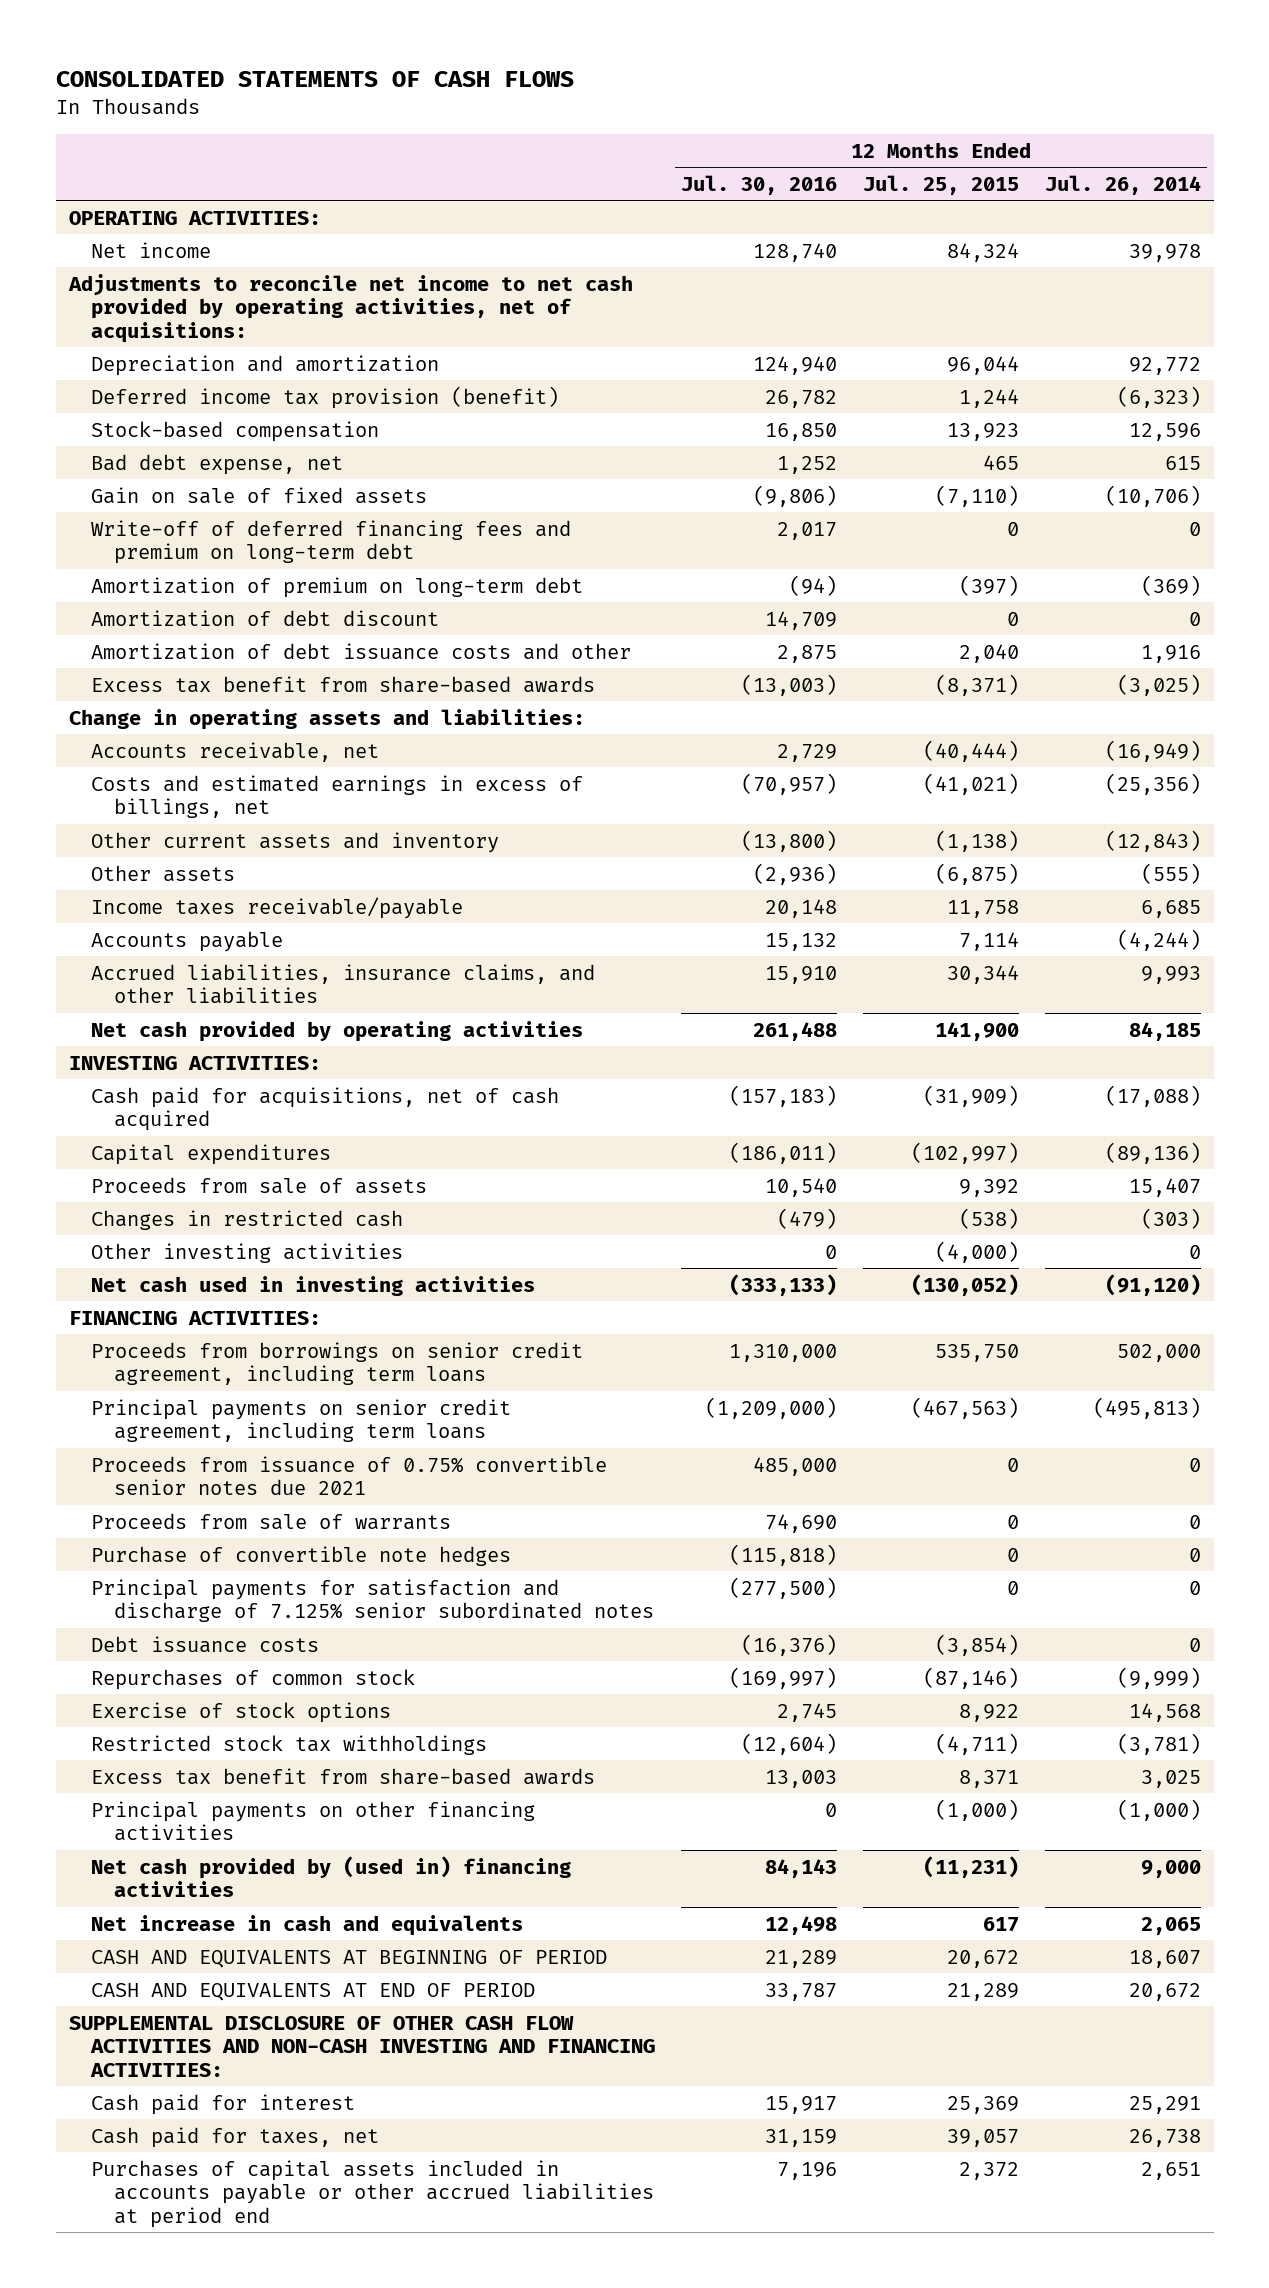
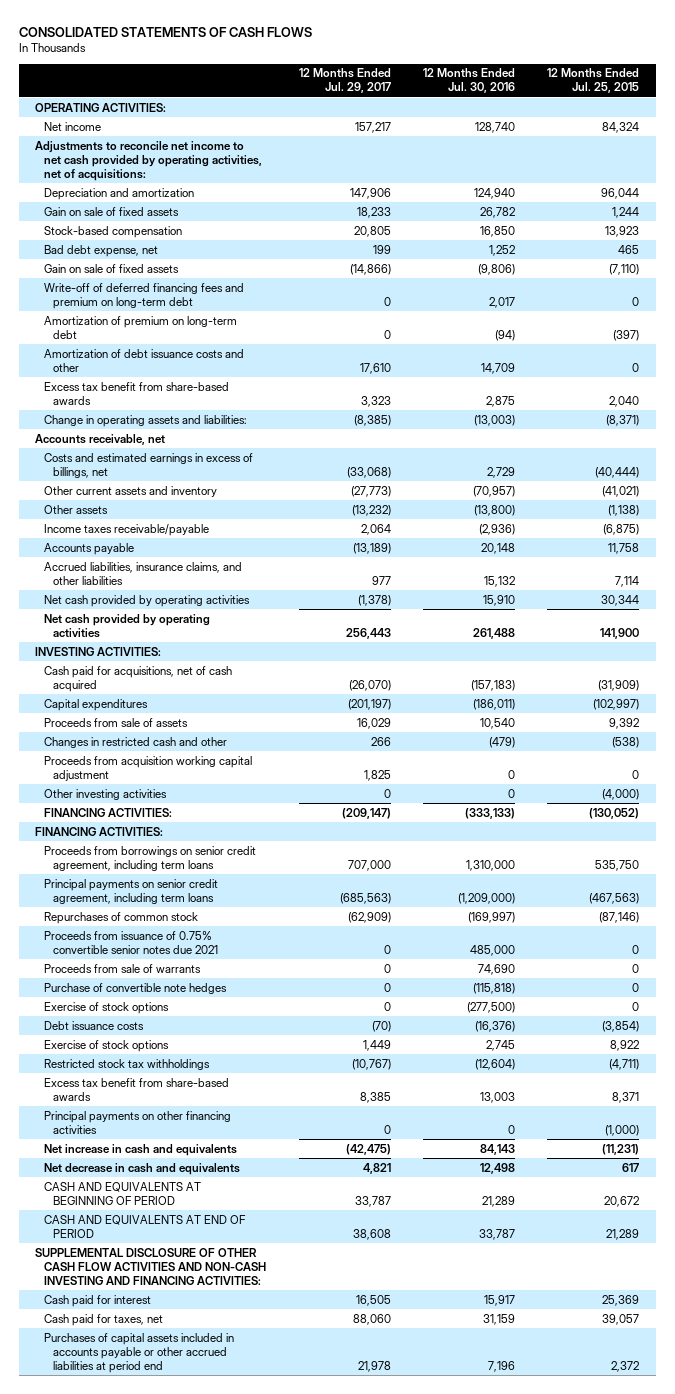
[1044,174,1201,195] Jul. 26, 2014 -> none
none -> [298,68,391,94] 12 Months Ended Jul. 29, 2017
[91,385,560,409] Deferred income tax provision (benefit) -> [44,206,180,216] Gain on sale of fixed assets
[91,609,440,627] Amortization of debt discount -> [44,348,245,372] Amortization of debt issuance costs and other
[91,642,632,660] Amortization of debt issuance costs and other -> [44,381,230,405] Excess tax benefit from share-based awards
[91,675,596,693] Excess tax benefit from share-based awards -> [44,414,248,427] Change in operating assets and liabilities:
[68,708,585,730] Change in operating assets and liabilities: -> [35,433,166,445] Accounts receivable, net
[91,741,380,762] Accounts receivable, net -> [44,452,254,478] Costs and estimated earnings in excess of billings, net
[91,774,584,819] Costs and estimated earnings in excess of billings, net -> [44,485,218,497] Other current assets and inventory
[91,831,500,853] Other current assets and inventory -> [44,504,109,514] Other assets
[91,864,236,882] Other assets -> [44,523,210,536] Income taxes receivable/payable
[91,896,464,919] Income taxes receivable/payable -> [44,542,135,555] Accounts payable
[91,930,284,952] Accounts payable -> [44,561,243,585] Accrued liabilities, insurance claims, and other liabilities
[91,963,596,1005] Accrued liabilities, insurance claims, and other liabilities -> [44,594,251,607] Net cash provided by operating activities
[91,1209,404,1230] Changes in restricted cash -> [44,736,228,748] Changes in restricted cash and other
none -> [44,755,253,781] Proceeds from acquisition working capital adjustment
[91,1275,536,1296] Net cash used in investing activities -> [44,807,173,817] FINANCING ACTIVITIES:
[91,1668,416,1690] Repurchases of common stock -> [44,911,199,924] Repurchases of common stock
[91,1578,654,1623] Principal payments for satisfaction and discharge of 7.125% senior subordinated notes -> [44,1001,170,1014] Exercise of stock options
[91,1855,572,1898] Net cash provided by (used in) financing activities -> [44,1143,238,1156] Net increase in cash and equivalents
[91,1914,524,1936] Net increase in cash and equivalents -> [44,1162,241,1175] Net decrease in cash and equivalents

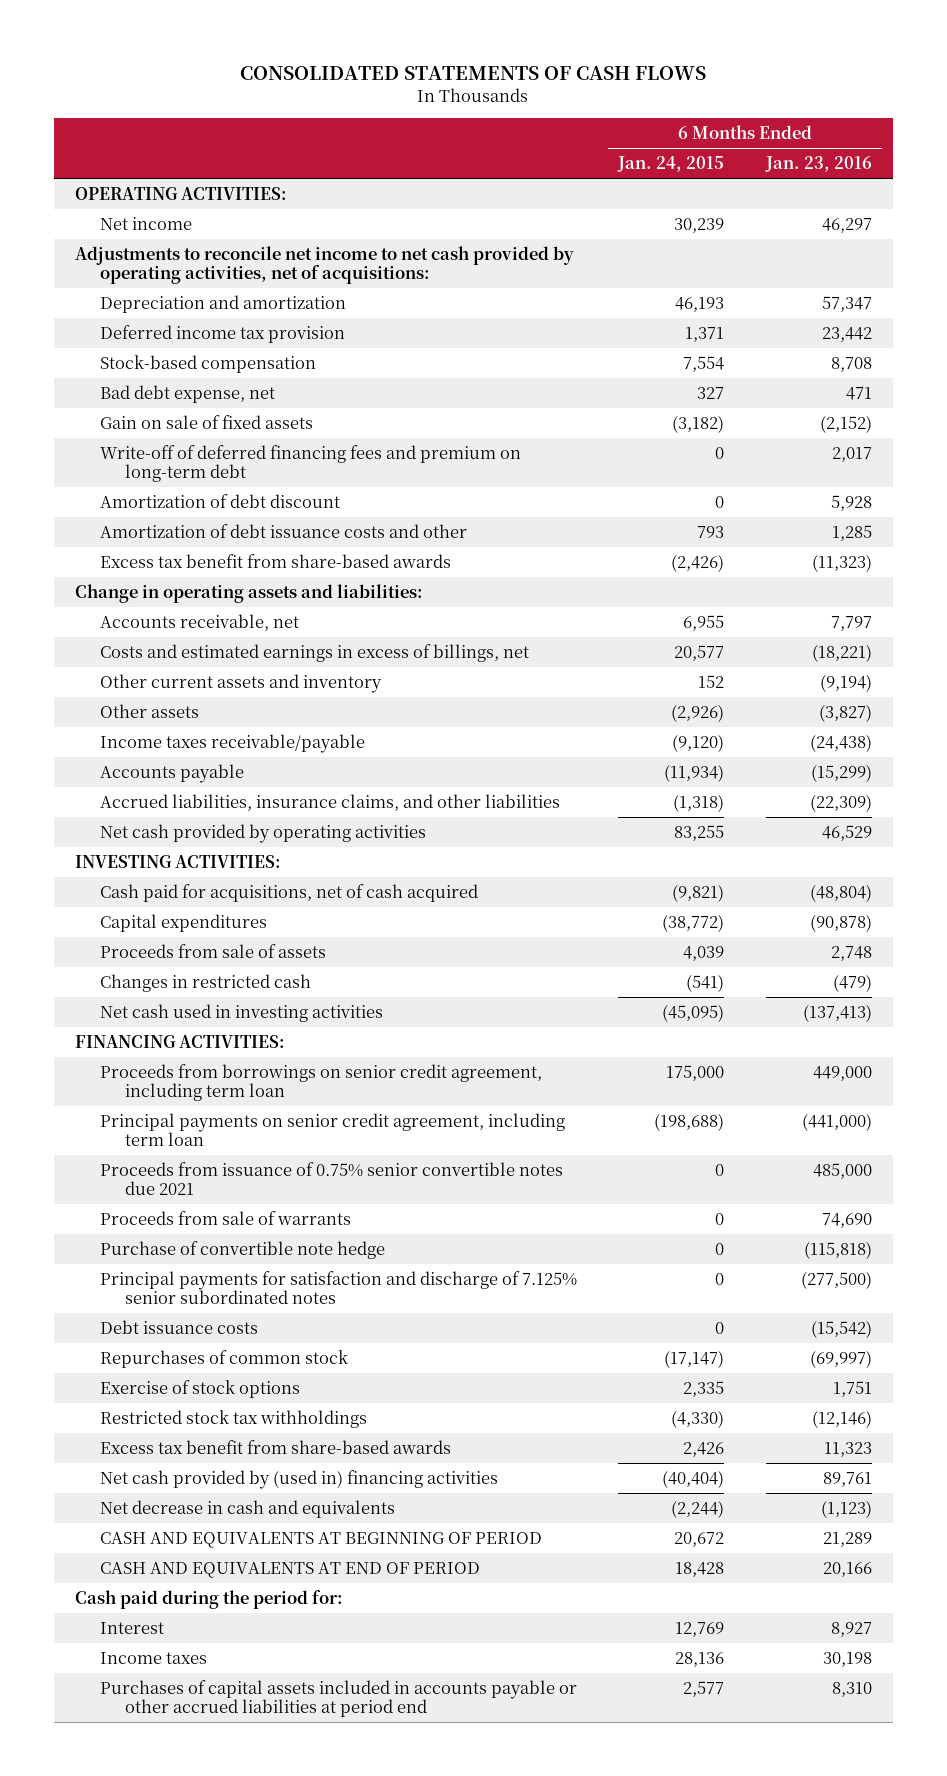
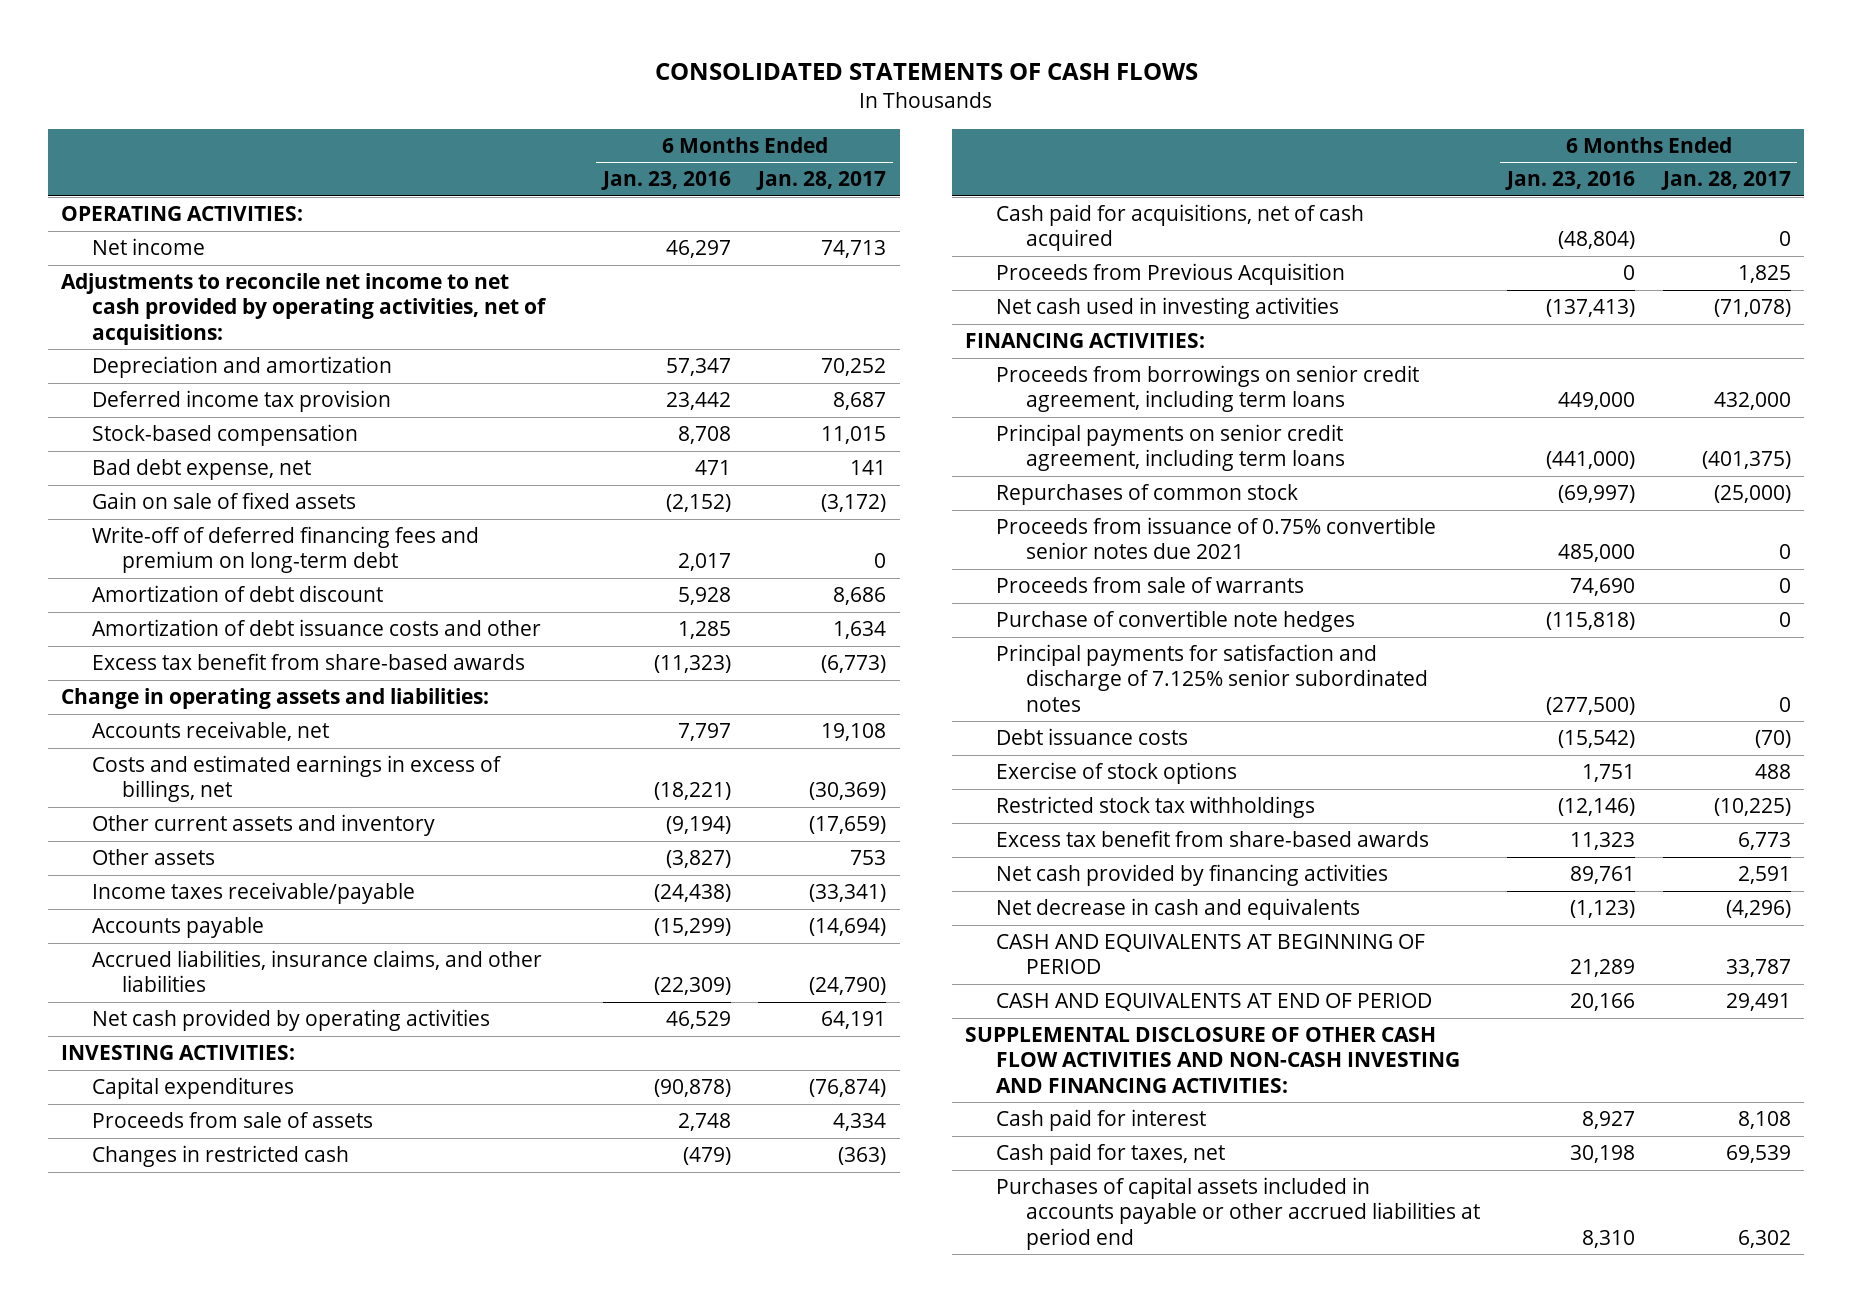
[617,156,725,173] Jan. 24, 2015 -> none
none -> [756,171,887,191] Jan. 28, 2017
[100,883,479,902] Cash paid for acquisitions, net of cash acquired -> [995,204,1364,252] Cash paid for acquisitions, net of cash acquired
none -> [995,263,1345,286] Proceeds from Previous Acquisition
[100,1063,543,1102] Proceeds from borrowings on senior credit agreement, including term loan -> [995,365,1419,413] Proceeds from borrowings on senior credit agreement, including term loans
[100,1112,566,1147] Principal payments on senior credit agreement, including term loan -> [995,424,1346,472] Principal payments on senior credit agreement, including term loans
[100,1349,349,1368] Repurchases of common stock -> [995,484,1298,506] Repurchases of common stock
[100,1161,564,1196] Proceeds from issuance of 0.75% senior convertible notes due 2021 -> [995,517,1436,560] Proceeds from issuance of 0.75% convertible senior notes due 2021
[100,1240,386,1259] Purchase of convertible note hedge -> [995,610,1355,633] Purchase of convertible note hedges
[100,1469,499,1489] Net cash provided by (used in) financing activities -> [995,864,1388,887] Net cash provided by financing activities
[75,1589,344,1609] Cash paid during the period for: -> none
none -> [965,1027,1460,1093] SUPPLEMENTAL DISCLOSURE OF OTHER CASH FLOW ACTIVITIES AND NON-CASH INVESTING AND FINANCING ACTIVITIES:
[100,1621,165,1634] Interest -> [995,1109,1206,1132] Cash paid for interest
[100,1651,208,1664] Income taxes -> [995,1143,1225,1166] Cash paid for taxes, net

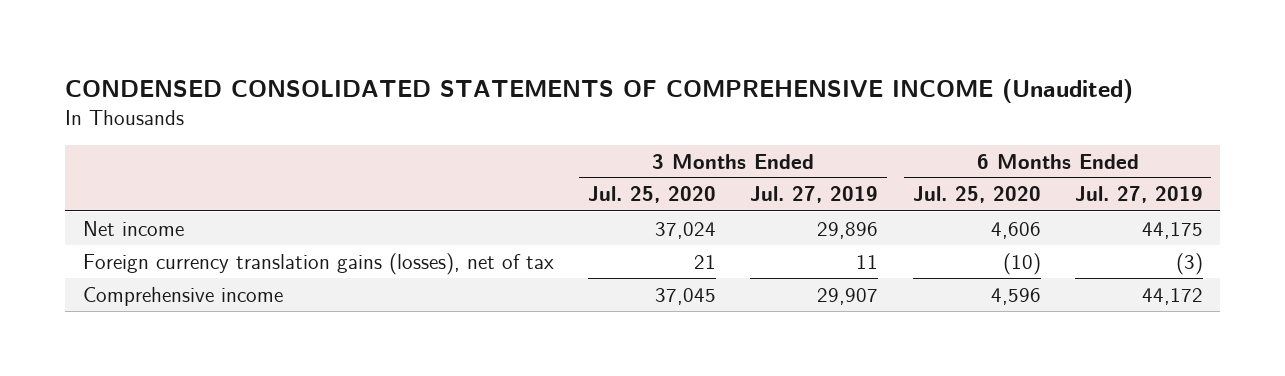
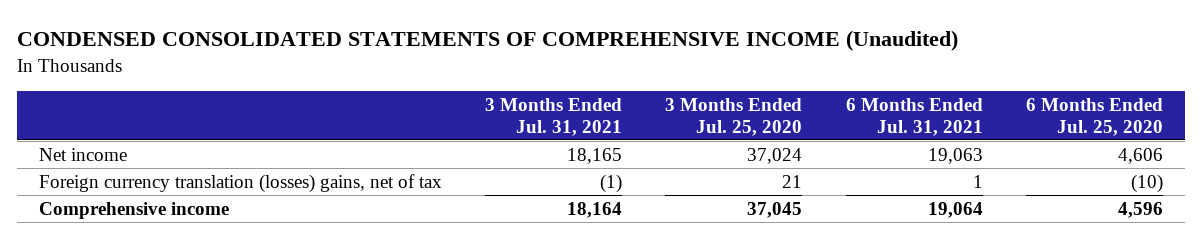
[750,186,879,204] Jul. 27, 2019 -> none
[1074,186,1203,204] Jul. 27, 2019 -> none
none -> [484,97,622,136] 3 Months Ended Jul. 31, 2021
none -> [845,97,983,136] 6 Months Ended Jul. 31, 2021
[82,252,554,275] Foreign currency translation gains (losses), net of tax -> [38,173,442,193] Foreign currency translation (losses) gains, net of tax

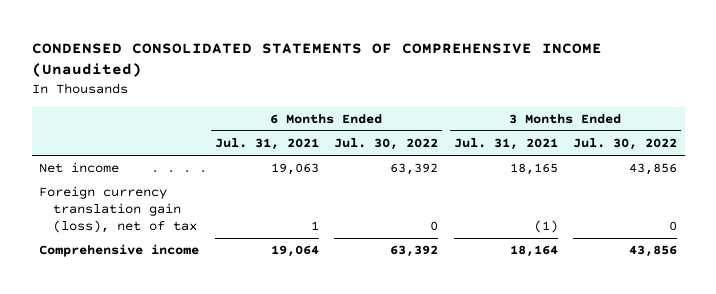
[665,97,803,136] 3 Months Ended Jul. 25, 2020 -> none
[1026,97,1164,136] 6 Months Ended Jul. 25, 2020 -> none
none -> [334,138,439,151] Jul. 30, 2022
none -> [573,138,678,151] Jul. 30, 2022
[38,173,442,193] Foreign currency translation (losses) gains, net of tax -> [39,186,198,234] Foreign currency translation gain (loss), net of tax

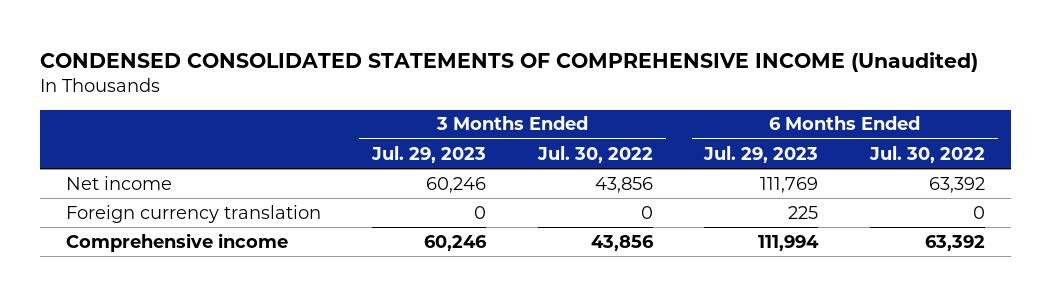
[214,138,319,151] Jul. 31, 2021 -> none
[453,138,558,151] Jul. 31, 2021 -> none
none -> [371,145,487,163] Jul. 29, 2023
none -> [703,145,819,163] Jul. 29, 2023
[39,186,198,234] Foreign currency translation gain (loss), net of tax -> [65,204,321,223] Foreign currency translation

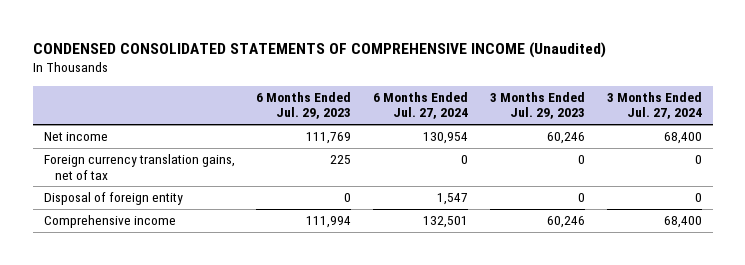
[536,145,653,163] Jul. 30, 2022 -> none
[869,145,986,163] Jul. 30, 2022 -> none
none -> [373,91,469,120] 6 Months Ended Jul. 27, 2024
none -> [606,91,702,120] 3 Months Ended Jul. 27, 2024
[65,204,321,223] Foreign currency translation -> [43,154,235,180] Foreign currency translation gains, net of tax
none -> [43,192,183,206] Disposal of foreign entity

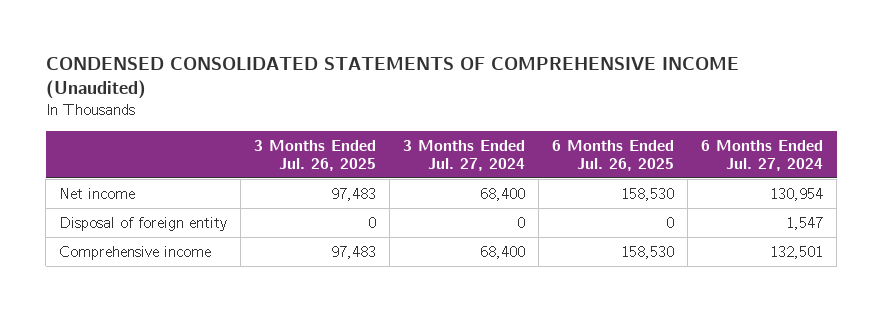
[256,91,352,120] 6 Months Ended Jul. 29, 2023 -> none
[489,91,585,120] 3 Months Ended Jul. 29, 2023 -> none
none -> [254,139,377,172] 3 Months Ended Jul. 26, 2025
none -> [552,139,675,172] 6 Months Ended Jul. 26, 2025
[43,154,235,180] Foreign currency translation gains, net of tax -> none

